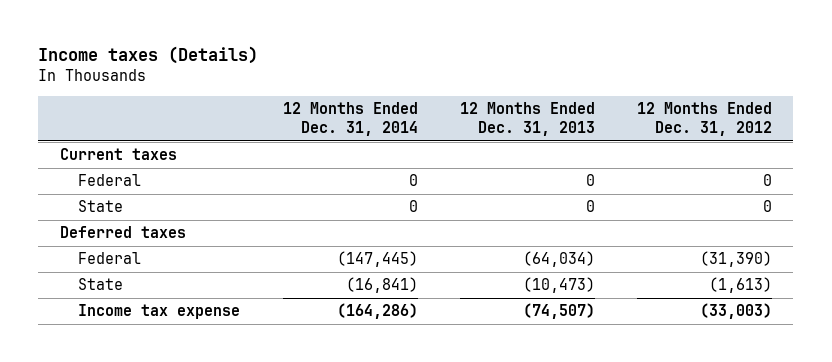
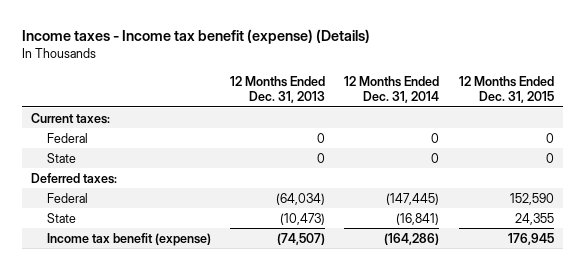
[38,46,259,65] Income taxes (Details) -> [21,29,370,45] Income taxes - Income tax benefit (expense) (Details)
[637,102,773,136] 12 Months Ended Dec. 31, 2012 -> none
none -> [458,75,554,104] 12 Months Ended Dec. 31, 2015
[59,148,177,161] Current taxes -> [31,112,111,124] Current taxes:
[59,226,186,239] Deferred taxes -> [31,172,118,184] Deferred taxes:
[78,304,241,320] Income tax expense -> [47,232,212,246] Income tax benefit (expense)

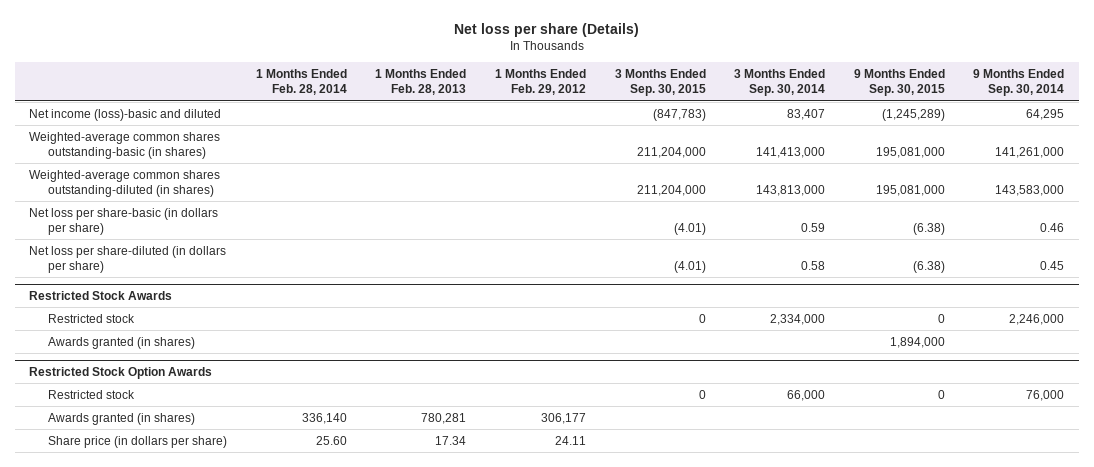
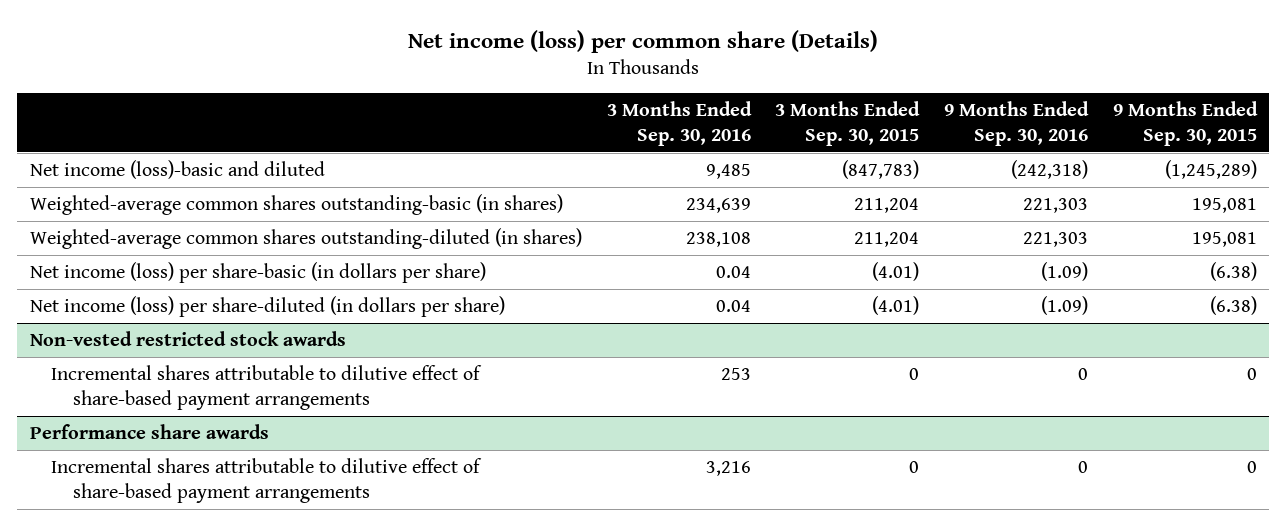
[453,22,639,37] Net loss per share (Details) -> [408,29,879,53] Net income (loss) per common share (Details)
[255,68,347,96] 1 Months Ended Feb. 28, 2014 -> none
[375,68,467,96] 1 Months Ended Feb. 28, 2013 -> none
[494,68,586,96] 1 Months Ended Feb. 29, 2012 -> none
[734,68,826,97] 3 Months Ended Sep. 30, 2014 -> none
[973,68,1065,97] 9 Months Ended Sep. 30, 2014 -> none
none -> [606,101,752,146] 3 Months Ended Sep. 30, 2016
none -> [943,101,1089,146] 9 Months Ended Sep. 30, 2016
[47,336,195,349] Awards granted (in shares) -> none
[29,367,213,380] Restricted Stock Option Awards -> none
[47,412,195,425] Awards granted (in shares) -> none
[47,435,227,448] Share price (in dollars per share) -> none
[636,147,706,159] 211,204,000 -> [854,197,920,213] 211,204
[875,147,945,159] 195,081,000 -> [1191,197,1257,213] 195,081
[636,185,706,197] 211,204,000 -> [854,231,920,247] 211,204
[875,185,945,197] 195,081,000 -> [1191,231,1257,247] 195,081
[29,207,219,236] Net loss per share-basic (in dollars per share) -> [29,261,486,283] Net income (loss) per share-basic (in dollars per share)
[29,245,227,274] Net loss per share-diluted (in dollars per share) -> [29,295,505,317] Net income (loss) per share-diluted (in dollars per share)
[29,291,173,301] Restricted Stock Awards -> [29,330,346,346] Non-vested restricted stock awards
[47,313,135,323] Restricted stock -> [51,364,483,410] Incremental shares attributable to dilutive effect of share-based payment arrangements
none -> [29,423,269,439] Performance share awards
[47,389,135,399] Restricted stock -> [51,457,483,503] Incremental shares attributable to dilutive effect of share-based payment arrangements

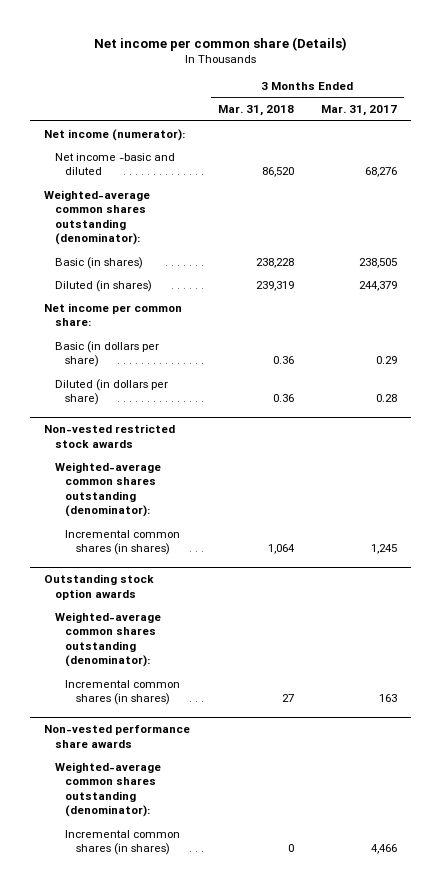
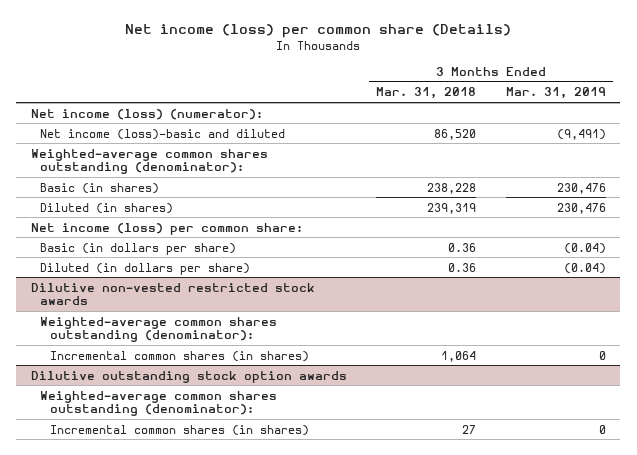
[93,36,347,51] Net income per common share (Details) -> [125,24,512,39] Net income (loss) per common share (Details)
[321,105,398,117] Mar. 31, 2017 -> none
none -> [505,87,606,100] Mar. 31, 2019
[43,128,185,141] Net income (numerator): -> [31,108,264,120] Net income (loss) (numerator):
[54,152,175,176] Net income -basic and diluted -> [40,128,286,140] Net income (loss)-basic and diluted
[43,302,182,327] Net income per common share: -> [31,222,304,235] Net income (loss) per common share:
[43,423,175,448] Non-vested restricted stock awards -> [31,282,316,306] Dilutive non-vested restricted stock awards
[43,573,154,600] Outstanding stock option awards -> [31,370,348,383] Dilutive outstanding stock option awards
[43,724,190,748] Non-vested performance share awards -> none
[54,761,161,818] Weighted-average common shares outstanding (denominator): -> none
[65,829,181,856] Incremental common shares (in shares) -> none

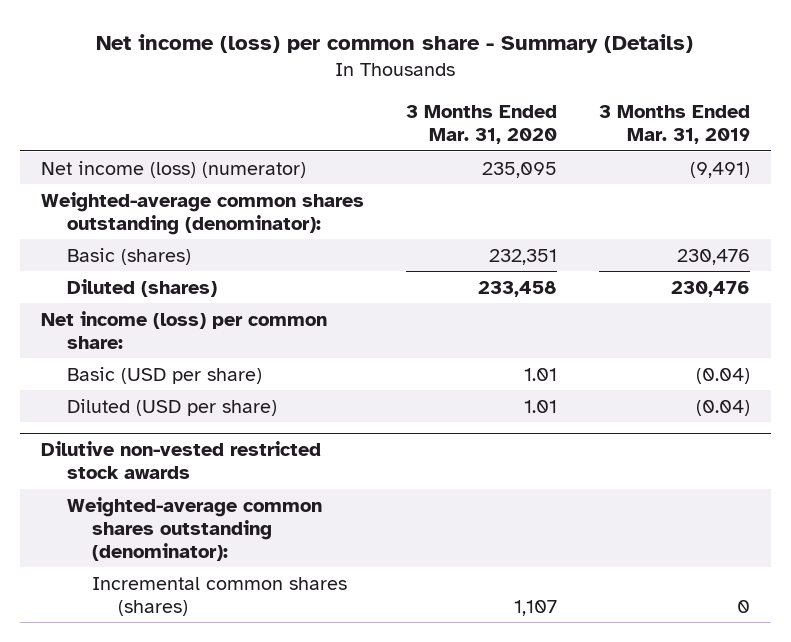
[125,24,512,39] Net income (loss) per common share (Details) -> [96,34,694,54] Net income (loss) per common share - Summary (Details)
[376,87,477,100] Mar. 31, 2018 -> none
none -> [405,105,557,145] 3 Months Ended Mar. 31, 2020
[31,108,264,120] Net income (loss) (numerator): -> none
[40,128,286,140] Net income (loss)-basic and diluted -> [41,160,307,178] Net income (loss) (numerator)
[40,182,160,194] Basic (in shares) -> [66,247,191,265] Basic (shares)
[40,202,174,214] Diluted (in shares) -> [66,278,217,297] Diluted (shares)
[40,242,237,255] Basic (in dollars per share) -> [66,366,262,384] Basic (USD per share)
[40,262,251,275] Diluted (in dollars per share) -> [66,398,277,416] Diluted (USD per share)
[31,370,348,383] Dilutive outstanding stock option awards -> none
[40,390,278,417] Weighted-average common shares outstanding (denominator): -> none
[49,424,309,436] Incremental common shares (in shares) -> none
[49,350,309,362] Incremental common shares (in shares) -> [92,576,348,616] Incremental common shares (shares)

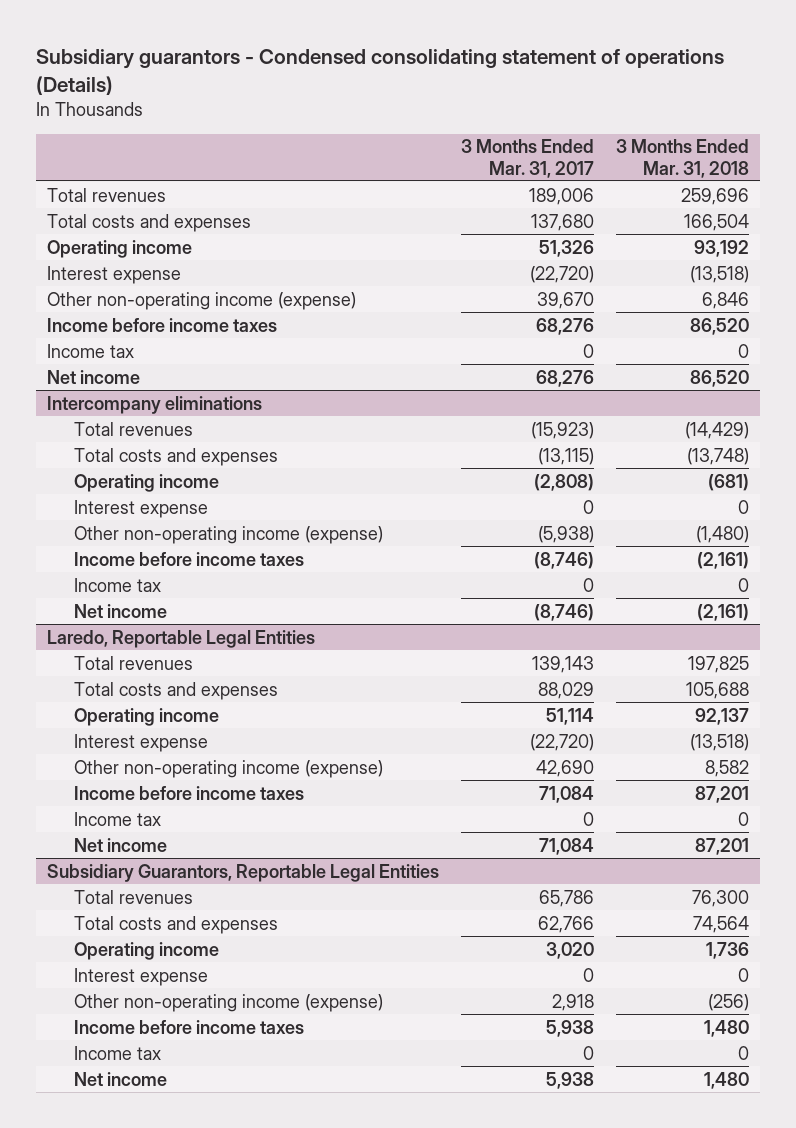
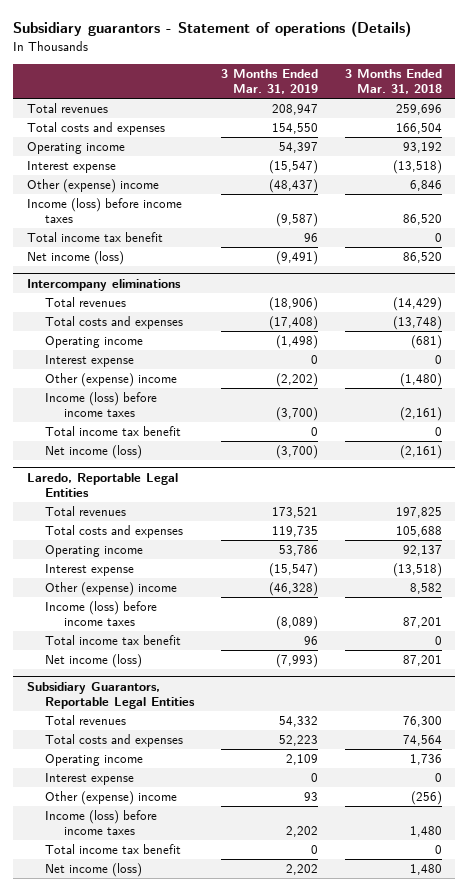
[35,48,724,95] Subsidiary guarantors - Condensed consolidating statement of operations (Details) -> [13,21,412,38] Subsidiary guarantors - Statement of operations (Details)
[460,139,594,178] 3 Months Ended Mar. 31, 2017 -> none
none -> [220,68,318,95] 3 Months Ended Mar. 31, 2019
[46,291,356,310] Other non-operating income (expense) -> [26,179,159,194] Other (expense) income
[46,317,277,332] Income before income taxes -> [26,198,182,224] Income (loss) before income taxes
[46,343,134,358] Income tax -> [26,232,163,243] Total income tax benefit
[46,369,140,384] Net income -> [26,251,124,266] Net income (loss)
[73,525,383,544] Other non-operating income (expense) -> [45,373,178,388] Other (expense) income
[73,551,304,566] Income before income taxes -> [45,392,158,418] Income (loss) before income taxes
[73,577,161,592] Income tax -> [45,426,182,437] Total income tax benefit
[73,603,167,618] Net income -> [45,445,143,460] Net income (loss)
[73,759,383,778] Other non-operating income (expense) -> [45,582,178,597] Other (expense) income
[73,785,304,800] Income before income taxes -> [45,601,158,627] Income (loss) before income taxes
[73,811,161,826] Income tax -> [45,635,182,646] Total income tax benefit
[73,837,167,852] Net income -> [45,654,143,669] Net income (loss)
[73,993,383,1012] Other non-operating income (expense) -> [45,791,178,806] Other (expense) income
[73,1019,304,1034] Income before income taxes -> [45,810,158,836] Income (loss) before income taxes
[73,1045,161,1060] Income tax -> [45,844,182,855] Total income tax benefit
[73,1071,167,1086] Net income -> [45,863,143,878] Net income (loss)

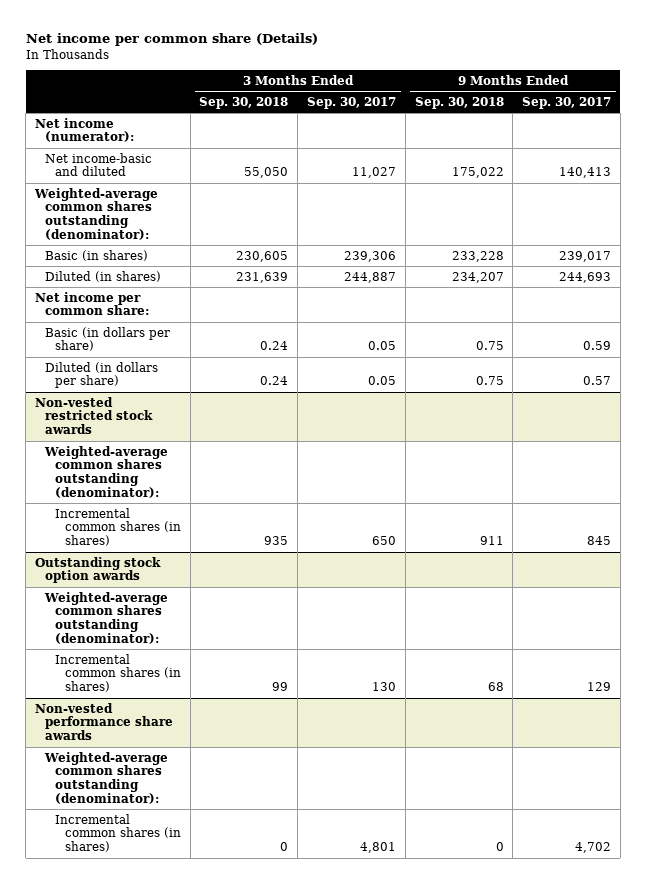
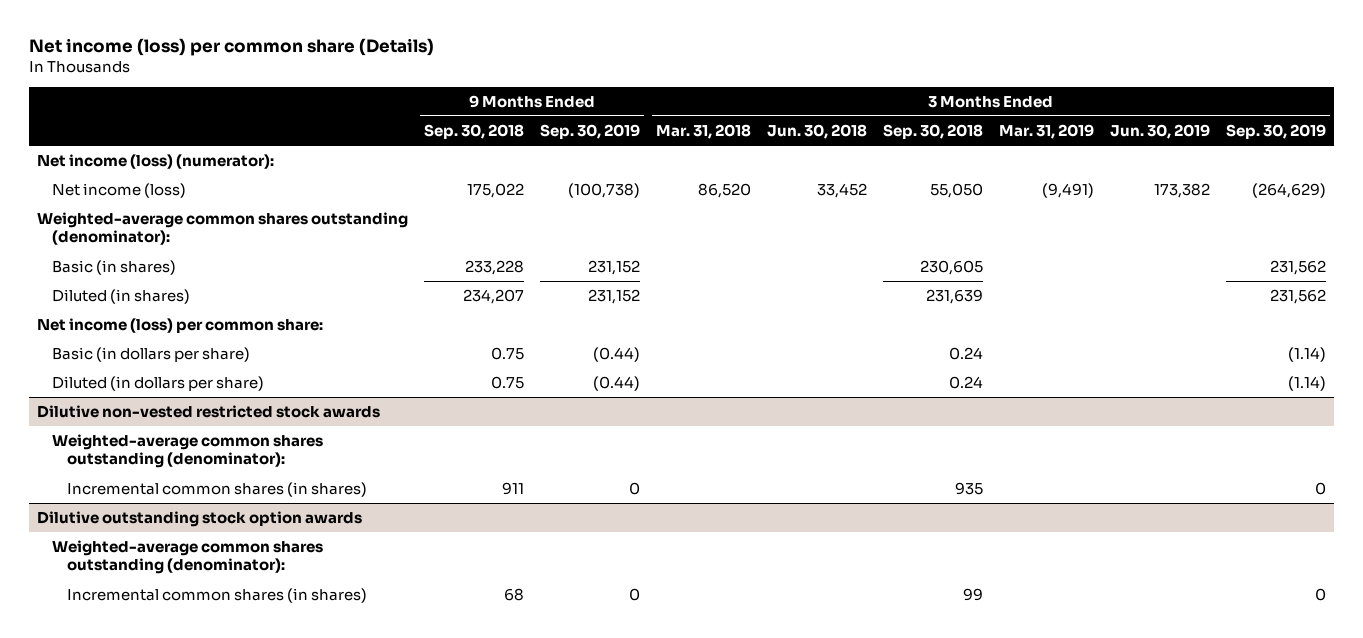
[25,33,318,47] Net income per common share (Details) -> [28,37,434,56] Net income (loss) per common share (Details)
[306,96,396,109] Sep. 30, 2017 -> none
[522,96,612,109] Sep. 30, 2017 -> none
none -> [539,123,640,139] Sep. 30, 2019
none -> [655,123,751,139] Mar. 31, 2018
none -> [766,123,867,139] Jun. 30, 2018
none -> [998,123,1094,139] Mar. 31, 2019
none -> [1109,123,1210,139] Jun. 30, 2019
none -> [1226,123,1327,139] Sep. 30, 2019
[34,117,134,143] Net income (numerator): -> [36,154,274,170] Net income (loss) (numerator):
[44,152,152,177] Net income-basic and diluted -> [51,183,186,199] Net income (loss)
[34,291,149,316] Net income per common share: -> [36,318,323,334] Net income (loss) per common share:
[34,396,153,435] Non-vested restricted stock awards -> [36,405,380,419] Dilutive non-vested restricted stock awards
[34,556,161,584] Outstanding stock option awards -> [36,511,362,528] Dilutive outstanding stock option awards
[34,702,173,741] Non-vested performance share awards -> none
[43,751,168,804] Weighted-average common shares outstanding (denominator): -> none
[54,813,181,853] Incremental common shares (in shares) -> none

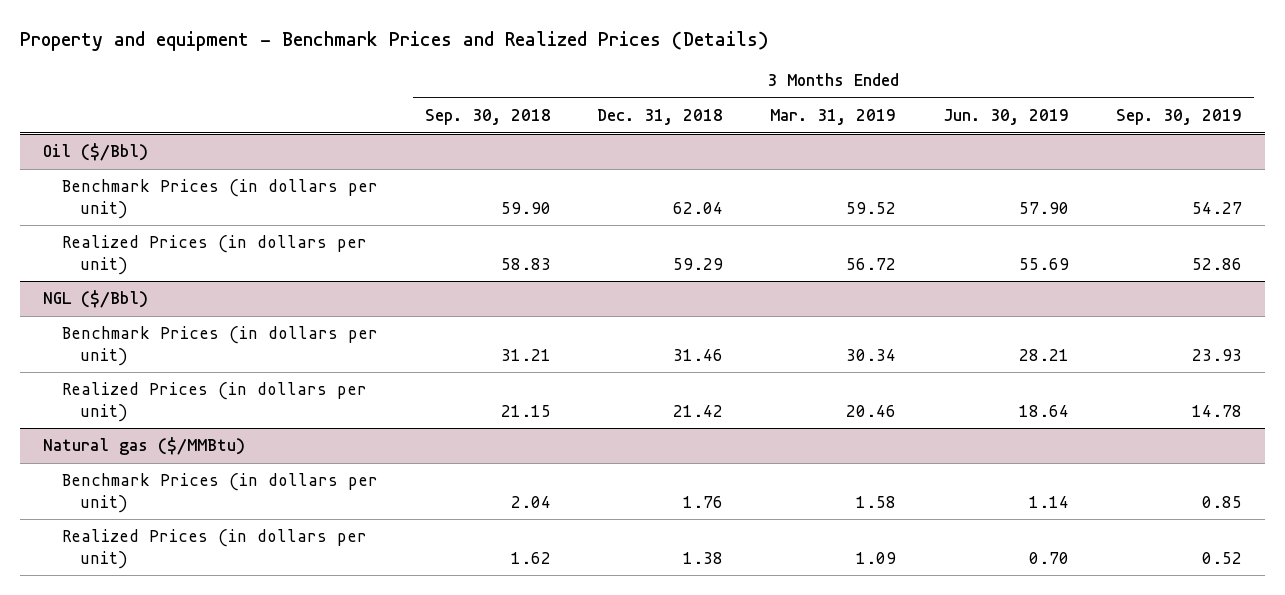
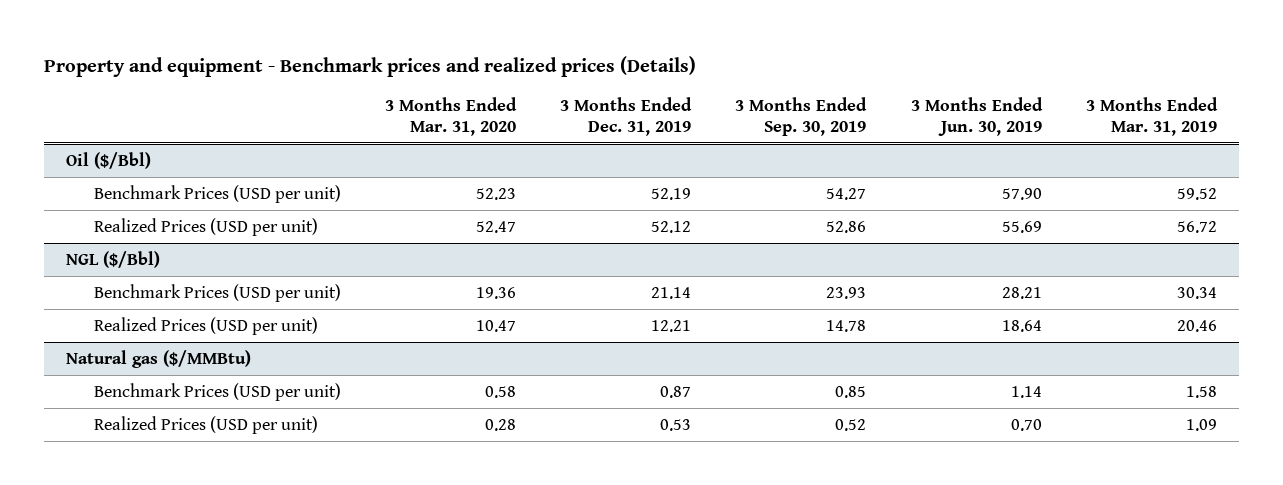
[19,31,769,52] Property and equipment - Benchmark Prices and Realized Prices (Details) -> [44,55,697,77] Property and equipment - Benchmark prices and realized prices (Details)
[424,109,551,126] Sep. 30, 2018 -> none
[597,109,724,126] Dec. 31, 2018 -> none
none -> [385,97,518,137] 3 Months Ended Mar. 31, 2020
none -> [560,97,693,137] 3 Months Ended Dec. 31, 2019
[61,179,378,219] Benchmark Prices (in dollars per unit) -> [93,184,341,203] Benchmark Prices (USD per unit)
[61,235,367,275] Realized Prices (in dollars per unit) -> [93,217,318,236] Realized Prices (USD per unit)
[61,326,378,366] Benchmark Prices (in dollars per unit) -> [93,283,341,302] Benchmark Prices (USD per unit)
[61,382,367,422] Realized Prices (in dollars per unit) -> [93,316,318,335] Realized Prices (USD per unit)
[61,473,378,513] Benchmark Prices (in dollars per unit) -> [93,382,341,401] Benchmark Prices (USD per unit)
[61,529,367,569] Realized Prices (in dollars per unit) -> [93,415,318,434] Realized Prices (USD per unit)

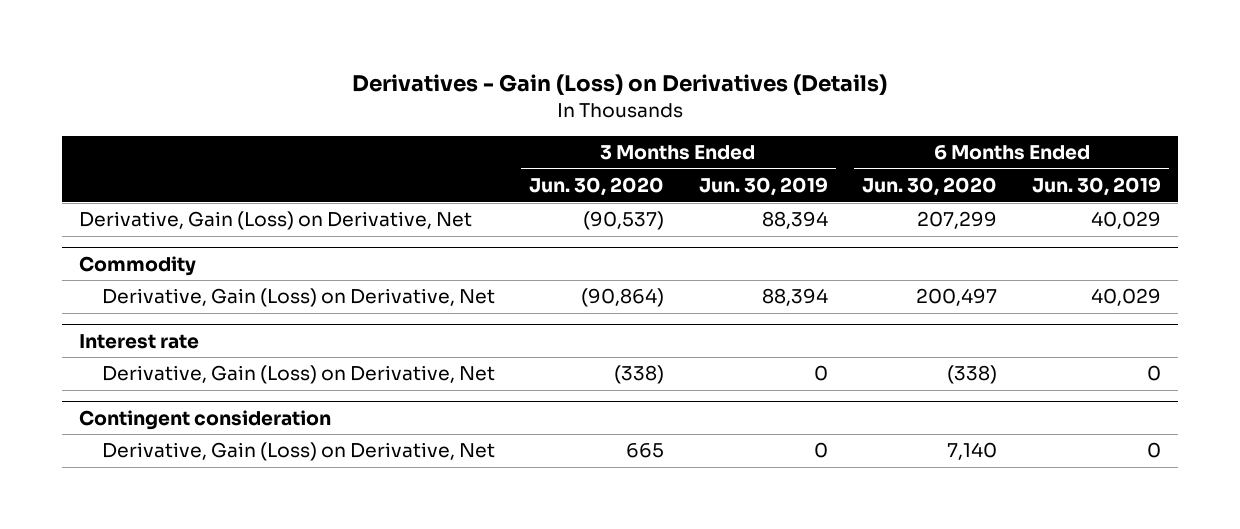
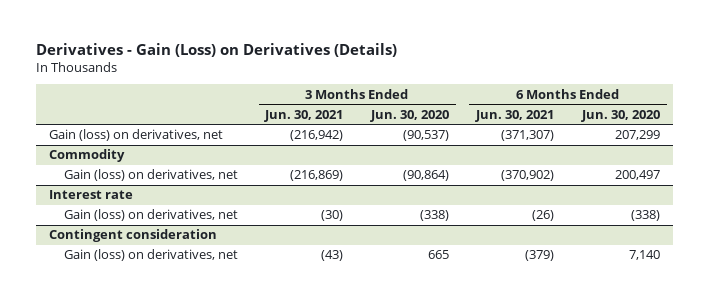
[698,176,828,196] Jun. 30, 2019 -> none
[1031,176,1161,196] Jun. 30, 2019 -> none
none -> [264,109,344,122] Jun. 30, 2021
none -> [475,109,555,122] Jun. 30, 2021
[79,211,473,231] Derivative, Gain (Loss) on Derivative, Net -> [49,129,224,142] Gain (loss) on derivatives, net
[101,288,495,308] Derivative, Gain (Loss) on Derivative, Net -> [64,169,239,182] Gain (loss) on derivatives, net
[101,365,495,385] Derivative, Gain (Loss) on Derivative, Net -> [64,209,239,222] Gain (loss) on derivatives, net
[101,442,495,462] Derivative, Gain (Loss) on Derivative, Net -> [64,249,239,262] Gain (loss) on derivatives, net

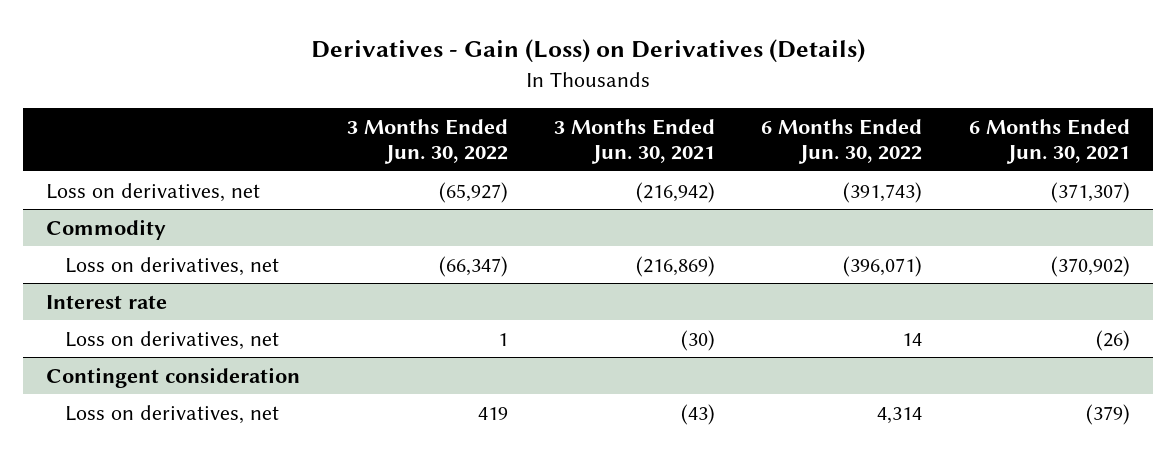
[369,109,449,122] Jun. 30, 2020 -> none
[580,109,660,122] Jun. 30, 2020 -> none
none -> [346,119,508,165] 3 Months Ended Jun. 30, 2022
none -> [761,119,923,165] 6 Months Ended Jun. 30, 2022
[49,129,224,142] Gain (loss) on derivatives, net -> [46,182,261,202] Loss on derivatives, net
[64,169,239,182] Gain (loss) on derivatives, net -> [65,256,280,276] Loss on derivatives, net
[64,209,239,222] Gain (loss) on derivatives, net -> [65,330,280,350] Loss on derivatives, net
[64,249,239,262] Gain (loss) on derivatives, net -> [65,404,280,424] Loss on derivatives, net

